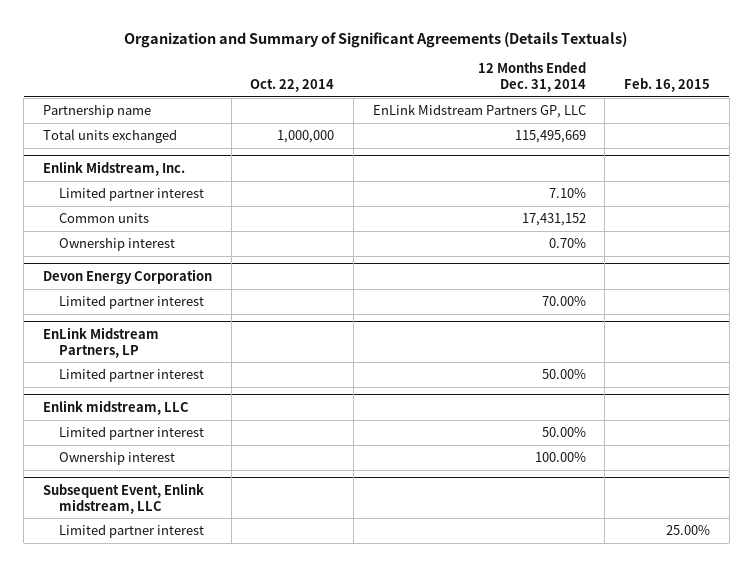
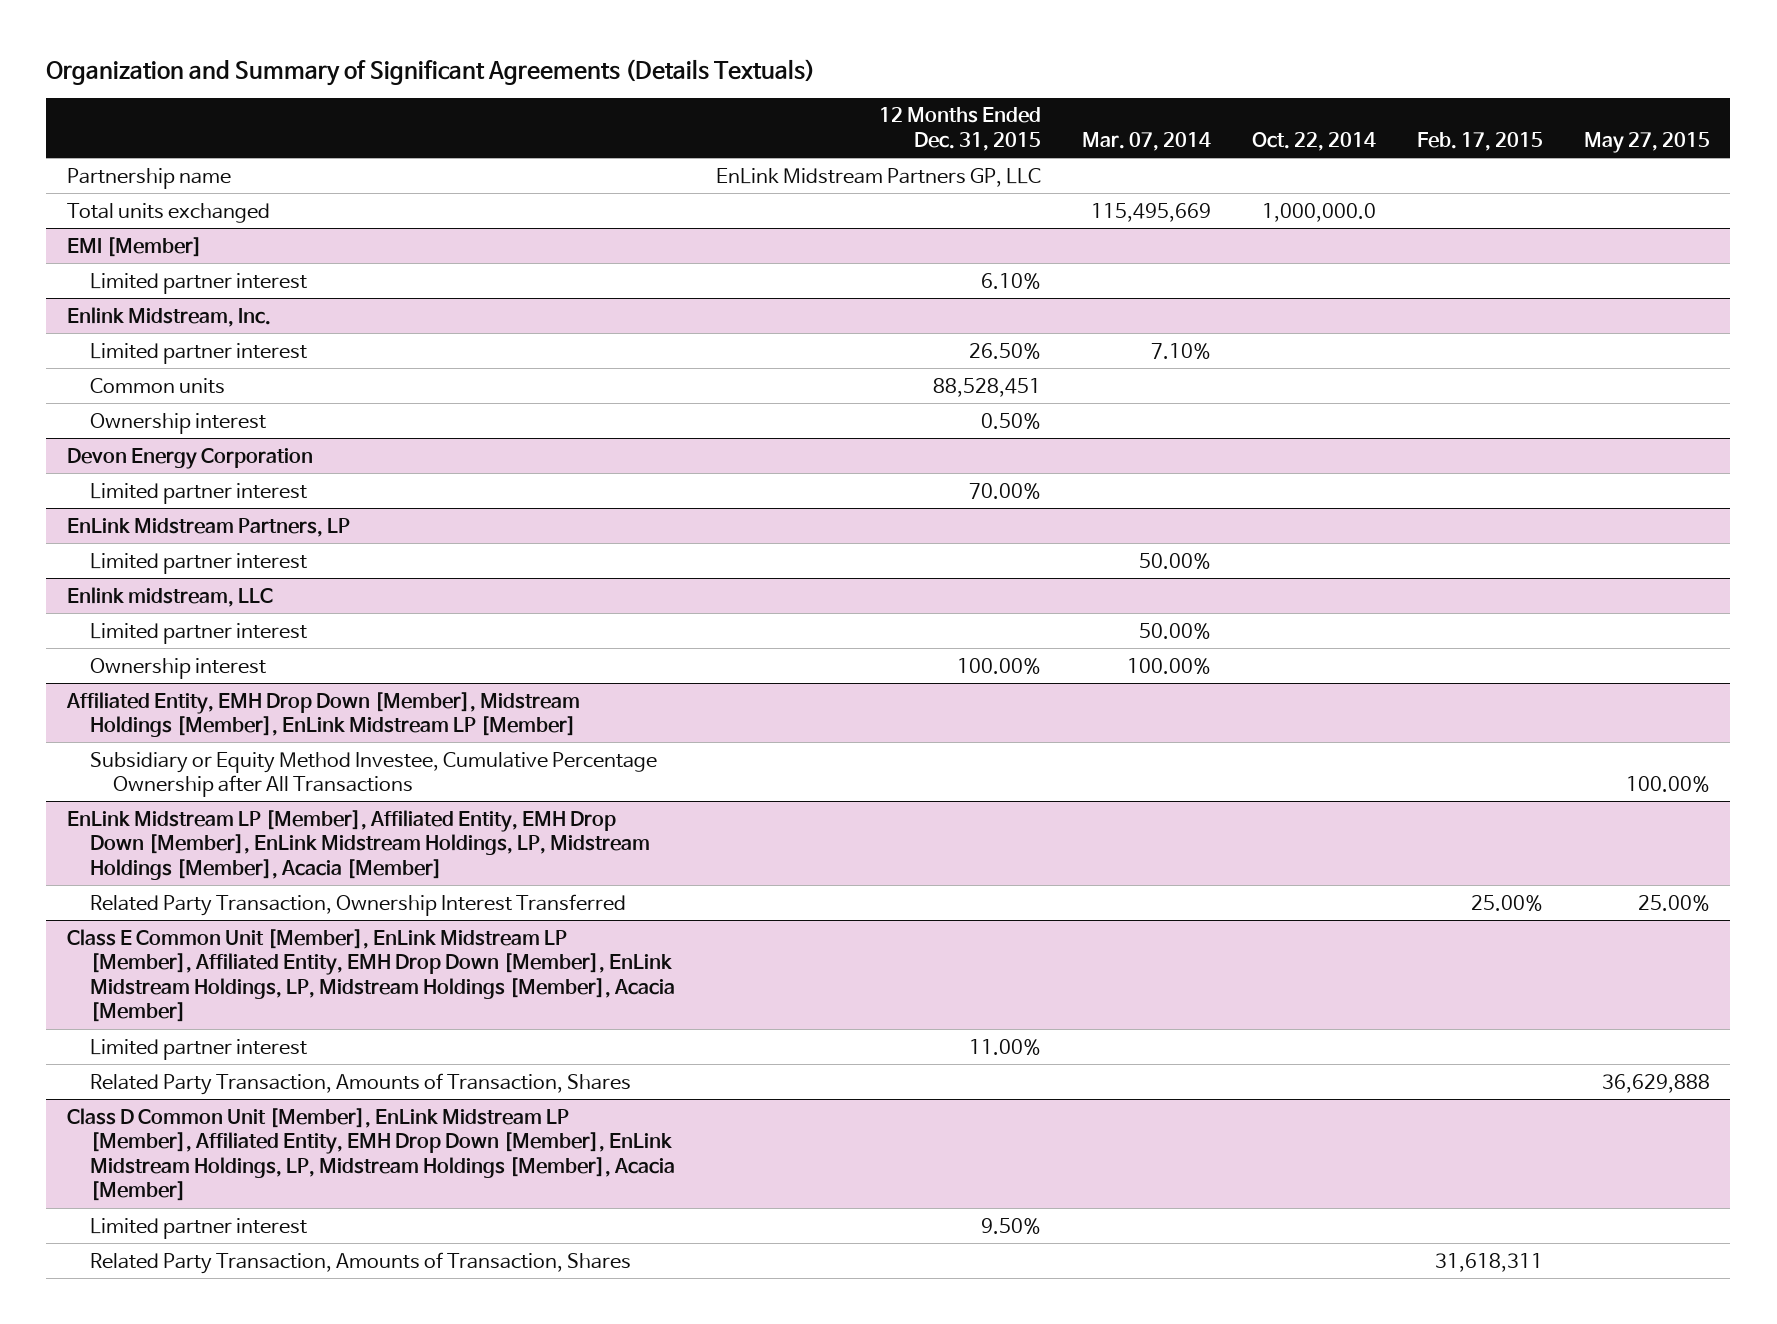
[477,62,586,93] 12 Months Ended Dec. 31, 2014 -> none
[624,78,711,93] Feb. 16, 2015 -> none
none -> [878,107,1041,151] 12 Months Ended Dec. 31, 2015
none -> [1081,131,1211,151] Mar. 07, 2014
none -> [1416,131,1543,151] Feb. 17, 2015
none -> [1583,131,1710,153] May 27, 2015
[277,129,335,143] 1,000,000 -> [1261,202,1376,222] 1,000,000.0
none -> [66,236,202,257] EMI [Member]
none -> [89,272,307,294] Limited partner interest
[42,482,204,514] Subsequent Event, Enlink midstream, LLC -> none
[59,523,205,538] Limited partner interest -> none
none -> [65,691,580,738] Affiliated Entity, EMH Drop Down [Member], Midstream Holdings [Member], EnLink Midstream LP [Member]
none -> [89,751,657,798] Subsidiary or Equity Method Investee, Cumulative Percentage Ownership after All Transactions
none -> [66,809,650,880] EnLink Midstream LP [Member], Affiliated Entity, EMH Drop Down [Member], EnLink Midstream Holdings, LP, Midstream Holdings [Member], Acacia [Member]
none -> [89,893,626,916] Related Party Transaction, Ownership Interest Transferred
none -> [66,928,675,1023] Class E Common Unit [Member], EnLink Midstream LP [Member], Affiliated Entity, EMH Drop Down [Member], EnLink Midstream Holdings, LP, Midstream Holdings [Member], Acacia [Member]
none -> [89,1038,307,1060] Limited partner interest
none -> [89,1072,631,1095] Related Party Transaction, Amounts of Transaction, Shares
none -> [66,1107,675,1202] Class D Common Unit [Member], EnLink Midstream LP [Member], Affiliated Entity, EMH Drop Down [Member], EnLink Midstream Holdings, LP, Midstream Holdings [Member], Acacia [Member]
none -> [89,1217,307,1239] Limited partner interest
none -> [89,1251,631,1274] Related Party Transaction, Amounts of Transaction, Shares

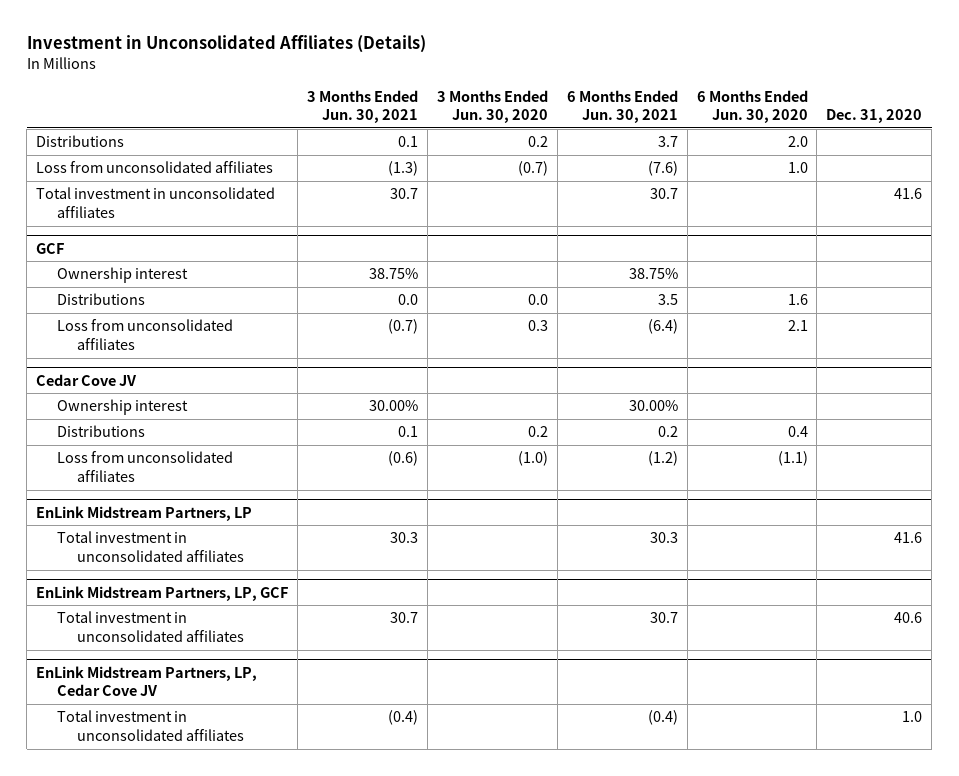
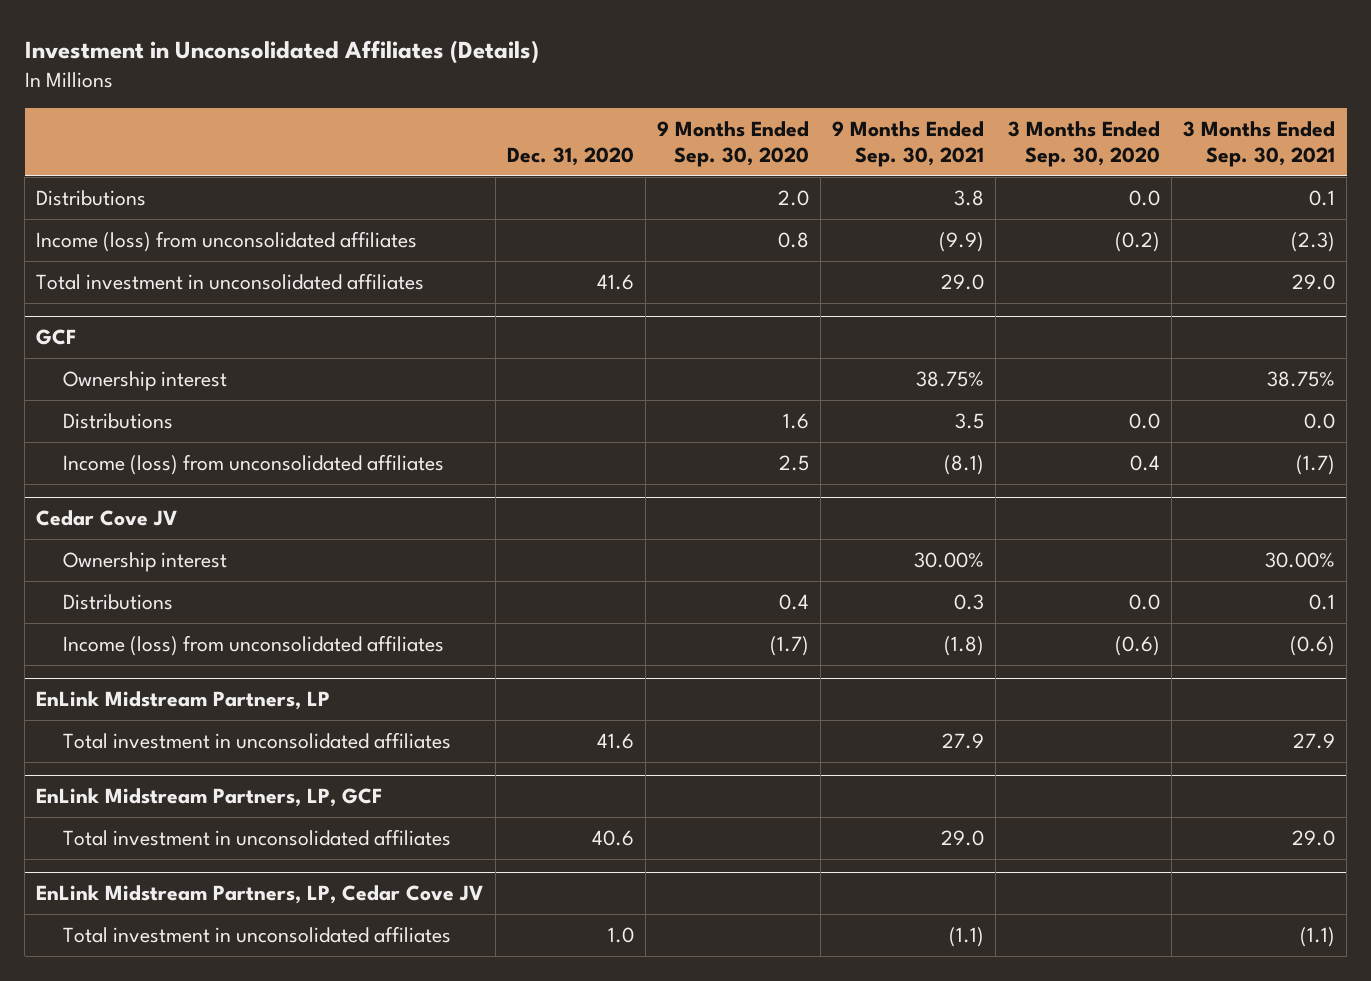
[307,89,419,123] 3 Months Ended Jun. 30, 2021 -> none
[436,89,548,123] 3 Months Ended Jun. 30, 2020 -> none
[566,89,678,123] 6 Months Ended Jun. 30, 2021 -> none
[696,89,808,123] 6 Months Ended Jun. 30, 2020 -> none
none -> [657,120,810,167] 9 Months Ended Sep. 30, 2020
none -> [832,120,985,167] 9 Months Ended Sep. 30, 2021
none -> [1007,120,1160,167] 3 Months Ended Sep. 30, 2020
none -> [1182,120,1335,167] 3 Months Ended Sep. 30, 2021
[36,161,274,174] Loss from unconsolidated affiliates -> [36,230,418,252] Income (loss) from unconsolidated affiliates
[56,319,233,350] Loss from unconsolidated affiliates -> [62,453,444,475] Income (loss) from unconsolidated affiliates
[56,451,233,482] Loss from unconsolidated affiliates -> [62,634,444,656] Income (loss) from unconsolidated affiliates

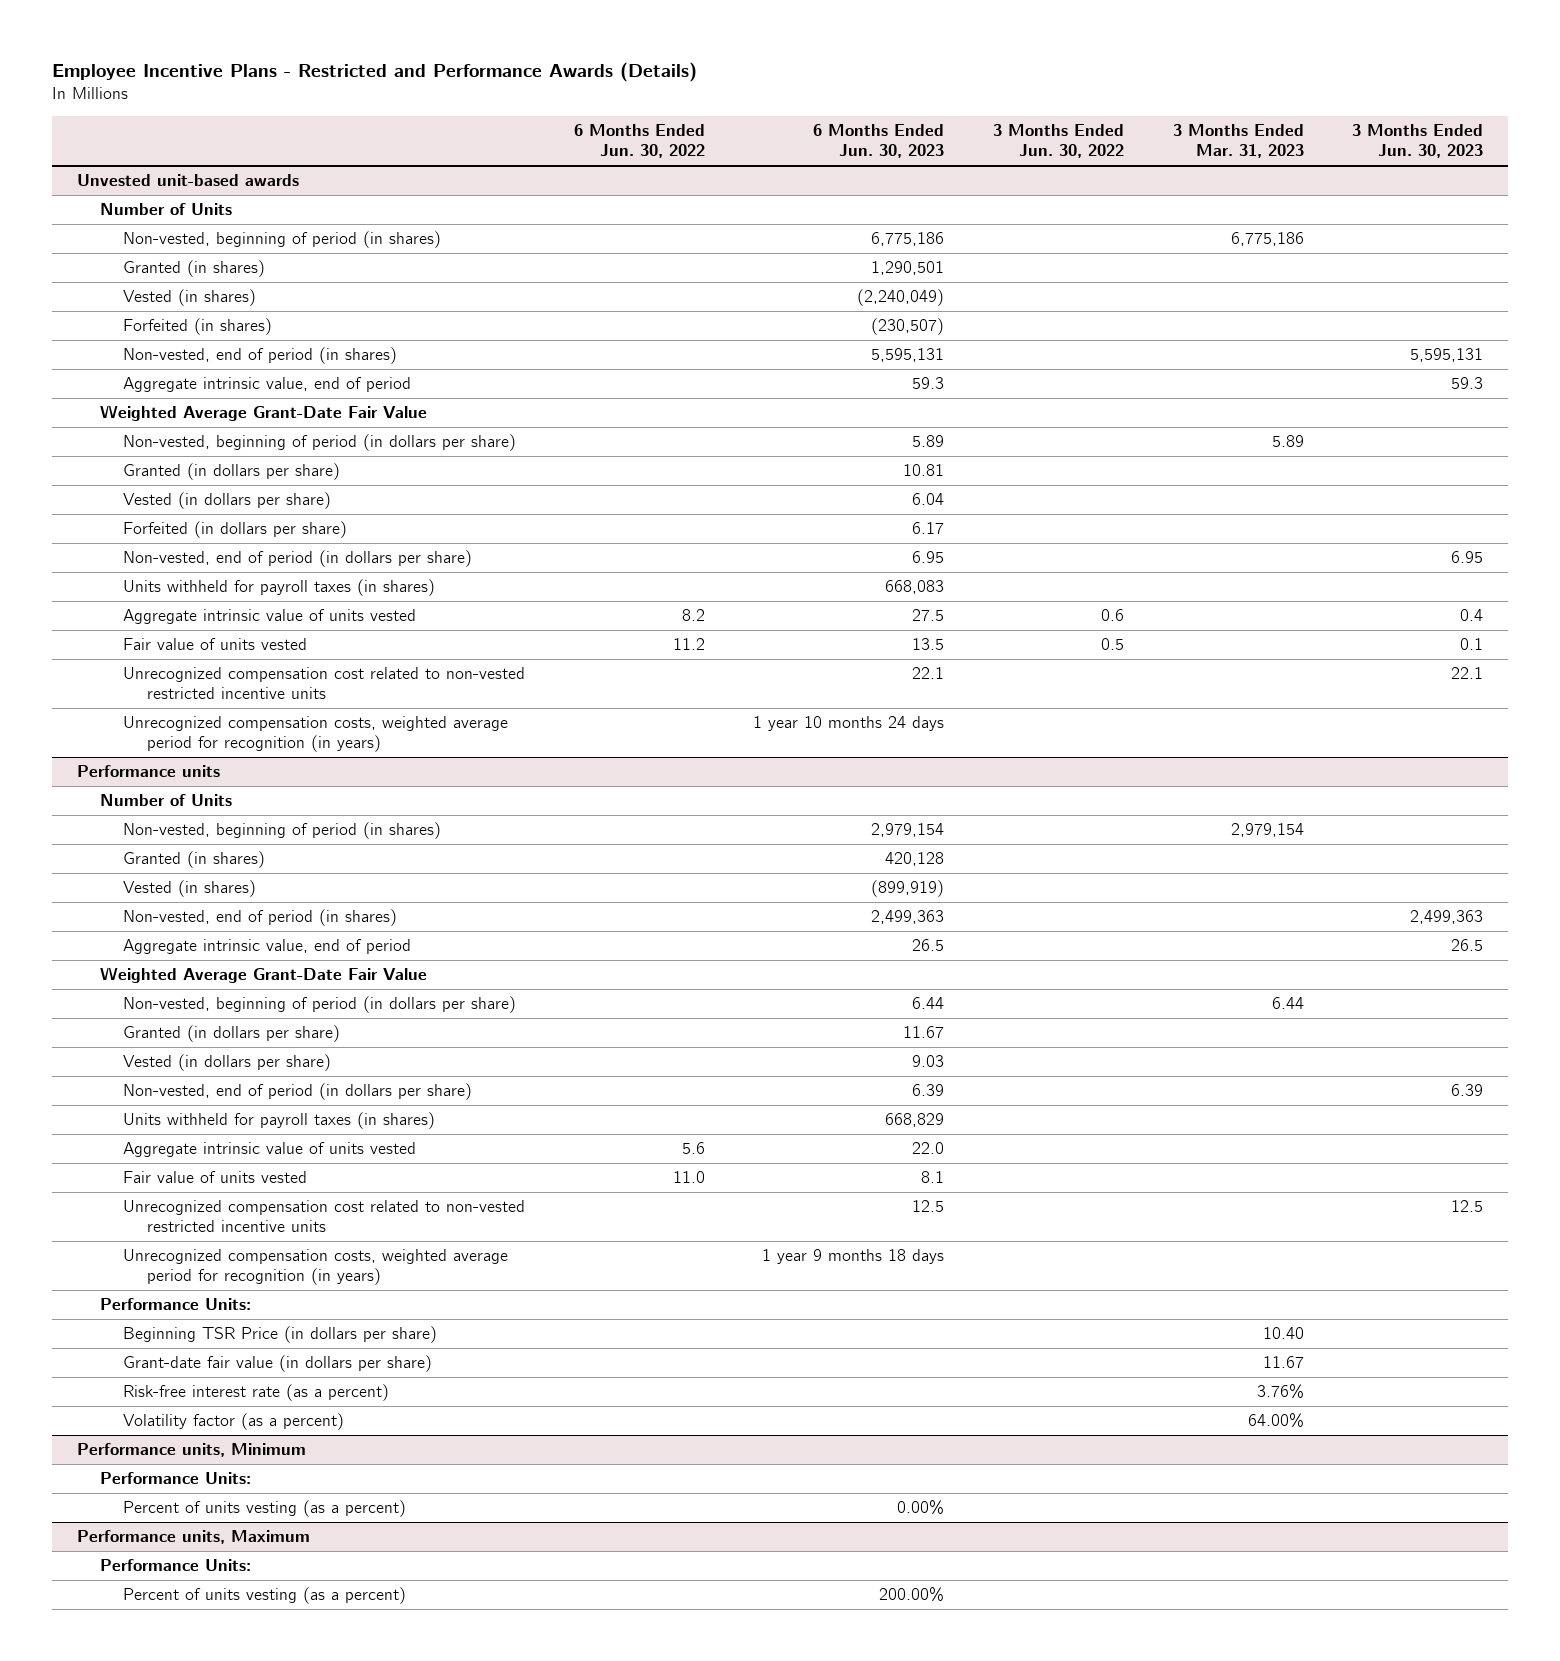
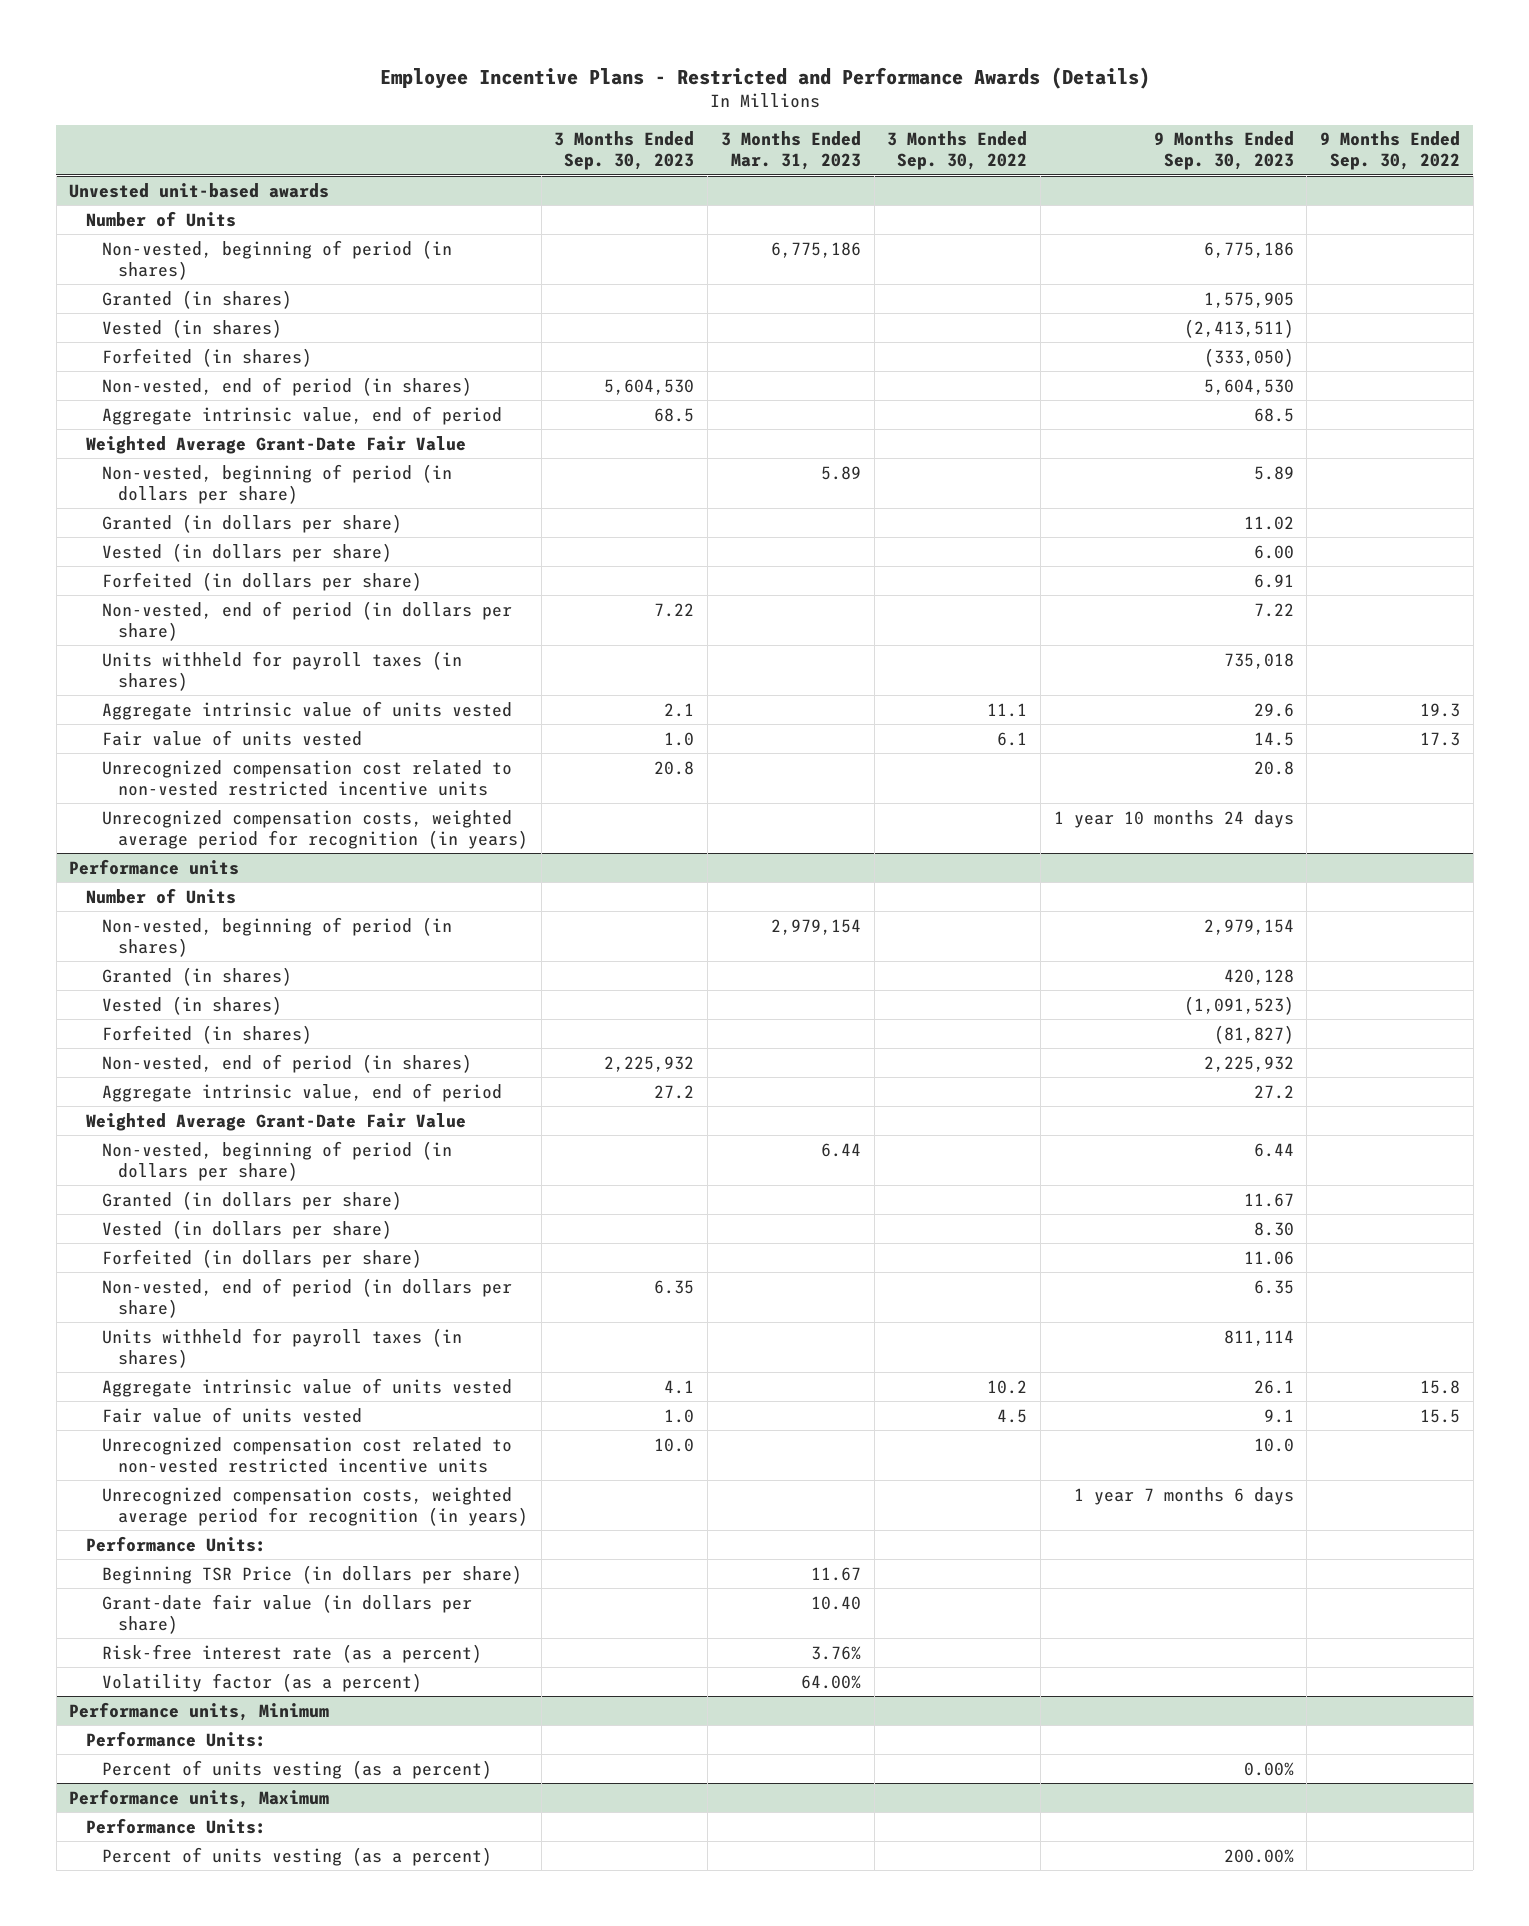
[573,124,705,159] 6 Months Ended Jun. 30, 2022 -> none
[813,124,945,159] 6 Months Ended Jun. 30, 2023 -> none
[993,124,1125,159] 3 Months Ended Jun. 30, 2022 -> none
[1352,124,1484,159] 3 Months Ended Jun. 30, 2023 -> none
none -> [554,131,695,171] 3 Months Ended Sep. 30, 2023
none -> [887,131,1028,171] 3 Months Ended Sep. 30, 2022
none -> [1153,131,1294,171] 9 Months Ended Sep. 30, 2023
none -> [1319,131,1460,171] 9 Months Ended Sep. 30, 2022
none -> [101,1024,312,1044] Forfeited (in shares)
none -> [101,1248,422,1268] Forfeited (in dollars per share)
[1262,1327,1304,1340] 10.40 -> [810,1566,861,1581] 11.67
[1262,1356,1304,1369] 11.67 -> [810,1595,861,1610] 10.40

